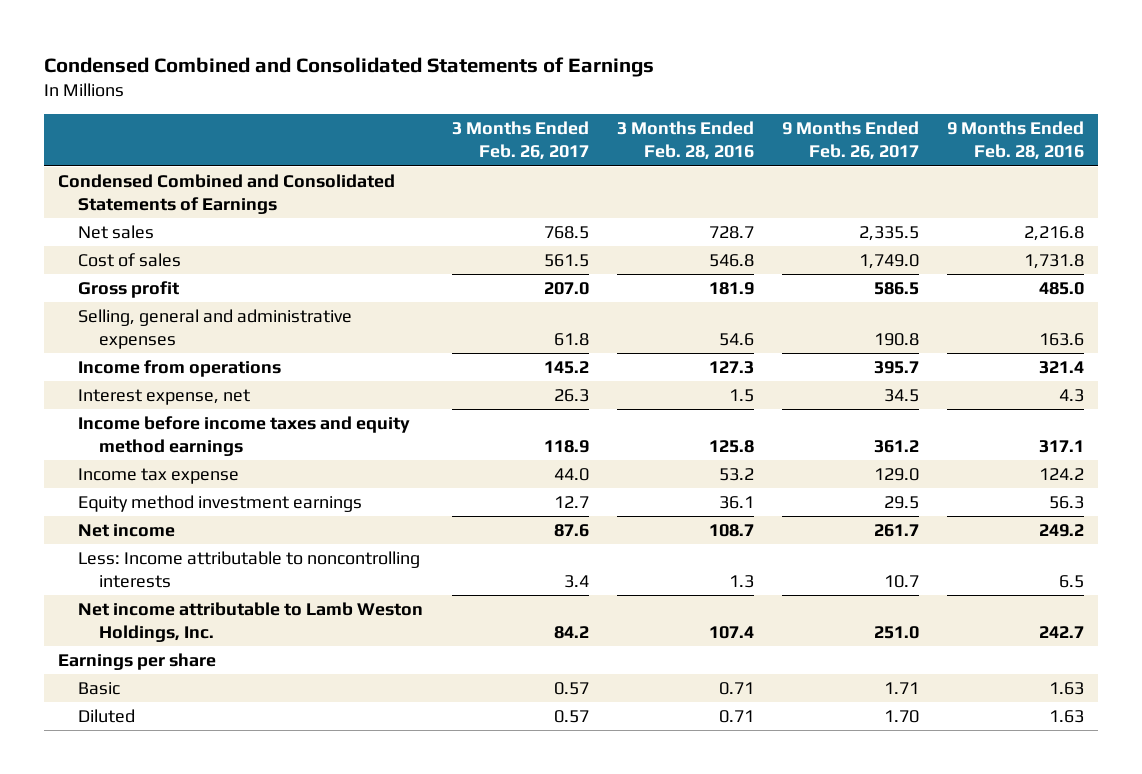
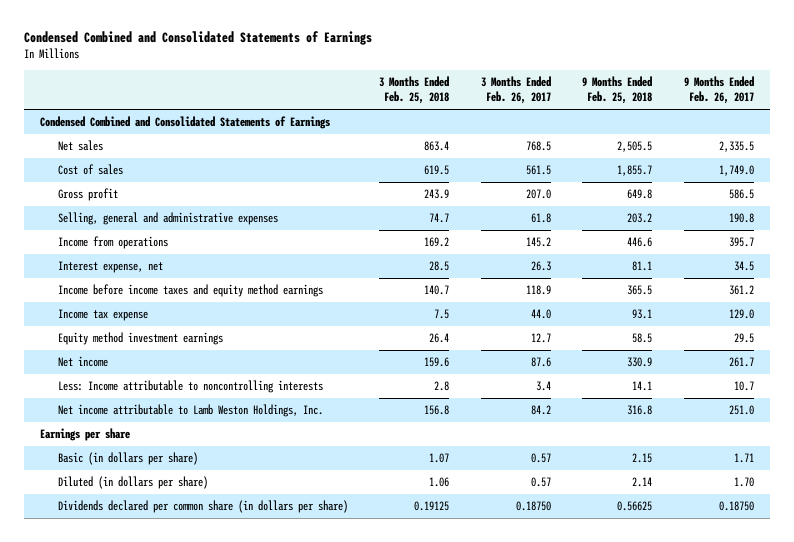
[616,121,754,161] 3 Months Ended Feb. 28, 2016 -> none
[946,121,1084,161] 9 Months Ended Feb. 28, 2016 -> none
none -> [379,76,450,105] 3 Months Ended Feb. 25, 2018
none -> [582,76,653,105] 9 Months Ended Feb. 25, 2018
[78,681,121,695] Basic -> [57,452,198,466] Basic (in dollars per share)
[78,708,136,723] Diluted -> [57,476,208,490] Diluted (in dollars per share)
none -> [57,500,348,514] Dividends declared per common share (in dollars per share)

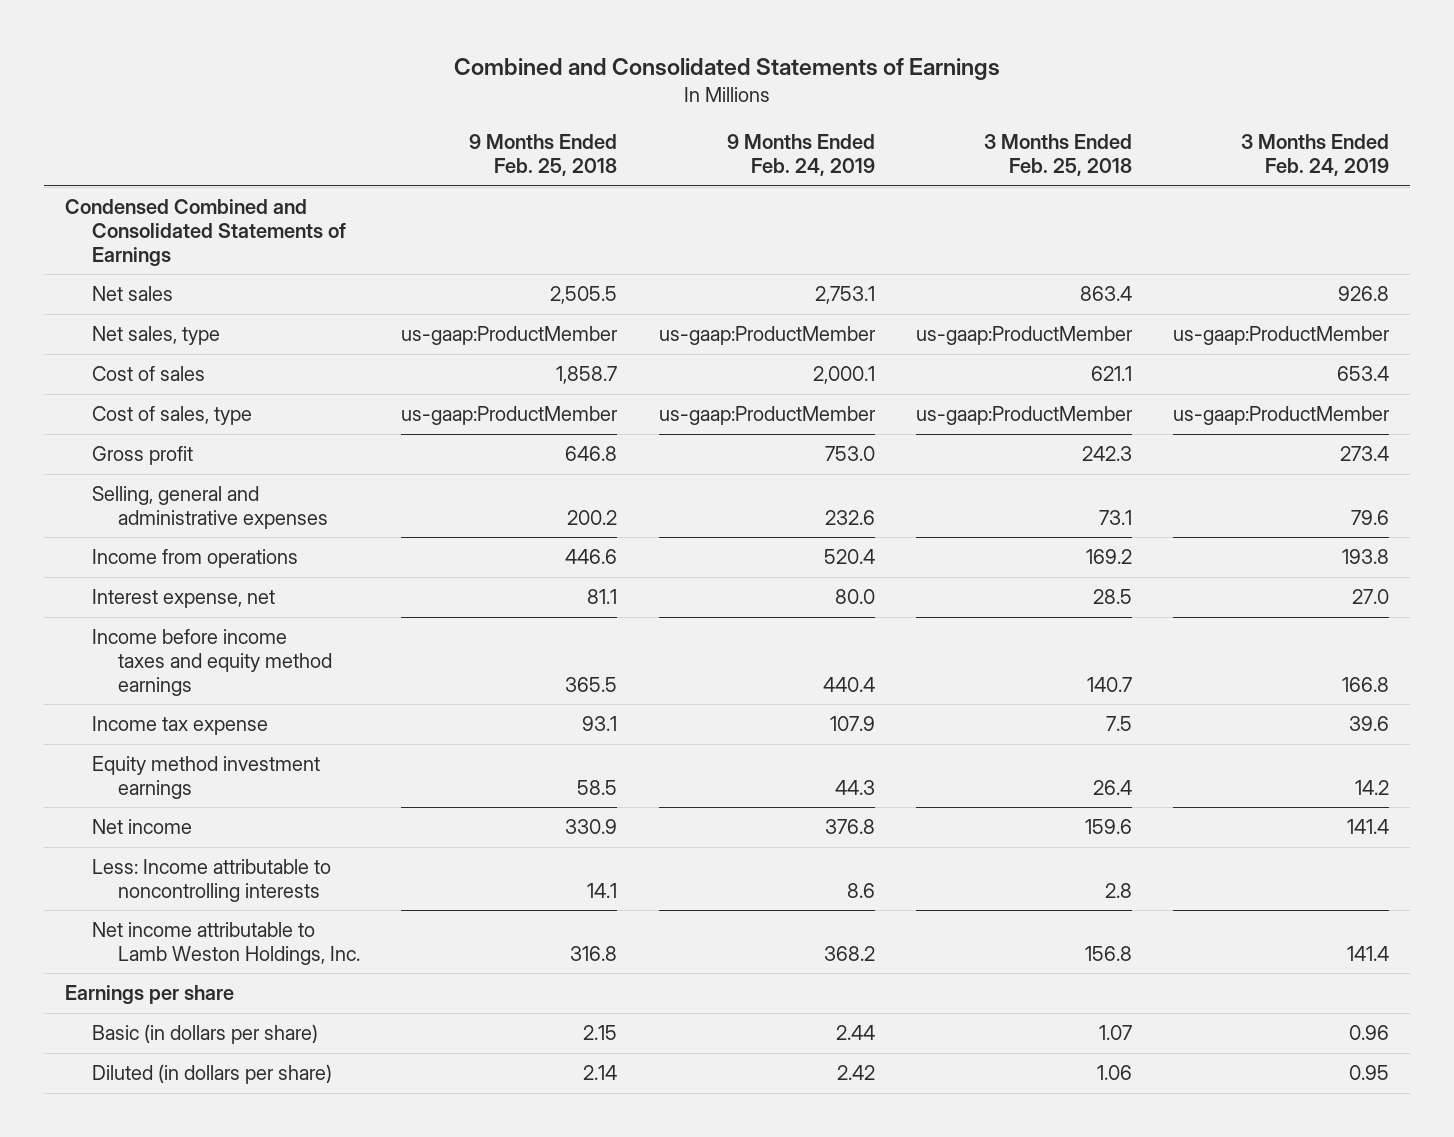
[24,31,373,46] Condensed Combined and Consolidated Statements of Earnings -> [454,58,1001,81] Combined and Consolidated Statements of Earnings
[480,76,551,105] 3 Months Ended Feb. 26, 2017 -> none
[684,76,755,105] 9 Months Ended Feb. 26, 2017 -> none
none -> [726,134,875,177] 9 Months Ended Feb. 24, 2019
none -> [1240,134,1389,177] 3 Months Ended Feb. 24, 2019
none -> [91,326,220,346] Net sales, type
[424,165,450,176] 619.5 -> [1090,366,1132,382] 621.1
[617,165,653,177] 1,855.7 -> [556,366,618,385] 1,858.7
none -> [91,406,252,426] Cost of sales, type
[424,189,450,200] 243.9 -> [1081,446,1132,462] 242.3
[627,189,653,200] 649.8 -> [565,446,618,462] 646.8
[429,213,450,224] 74.7 -> [1098,509,1132,525] 73.1
[627,213,653,224] 203.2 -> [567,509,618,525] 200.2
[57,500,348,514] Dividends declared per common share (in dollars per share) -> none

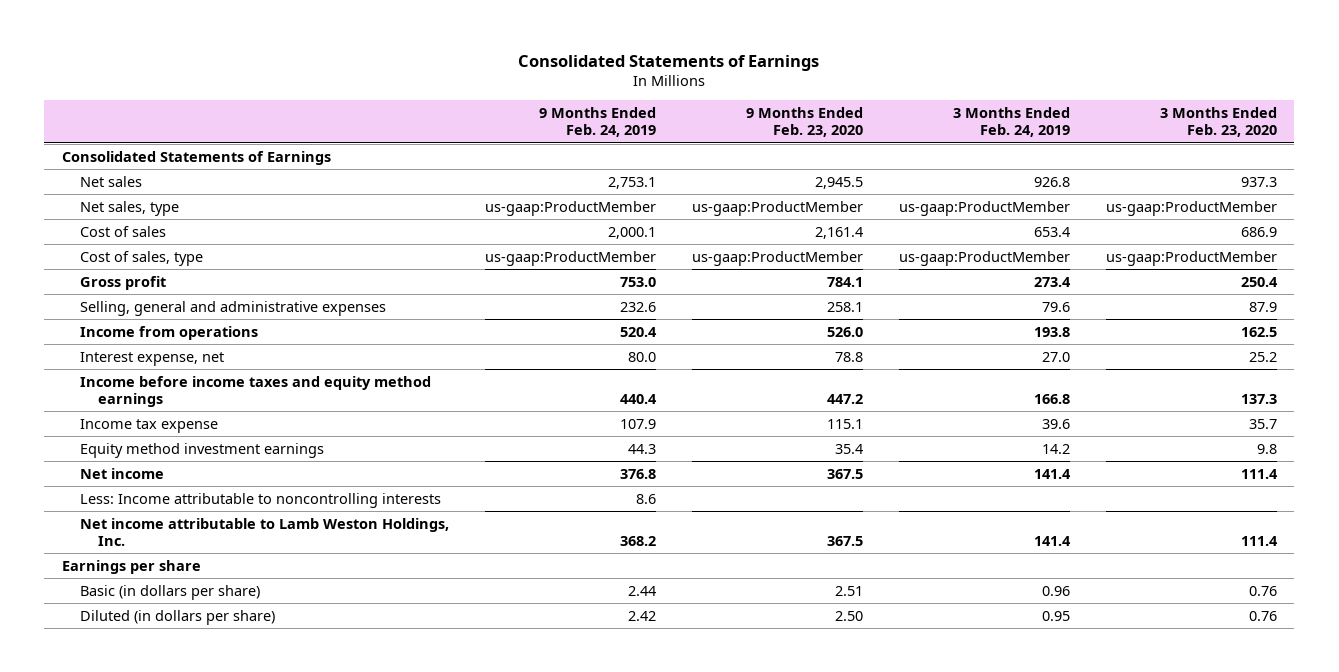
[454,58,1001,81] Combined and Consolidated Statements of Earnings -> [518,54,820,71] Consolidated Statements of Earnings
[469,134,618,177] 9 Months Ended Feb. 25, 2018 -> none
[983,134,1132,177] 3 Months Ended Feb. 25, 2018 -> none
none -> [745,107,863,138] 9 Months Ended Feb. 23, 2020
none -> [1159,107,1277,138] 3 Months Ended Feb. 23, 2020
[65,199,346,266] Condensed Combined and Consolidated Statements of Earnings -> [62,150,332,165] Consolidated Statements of Earnings

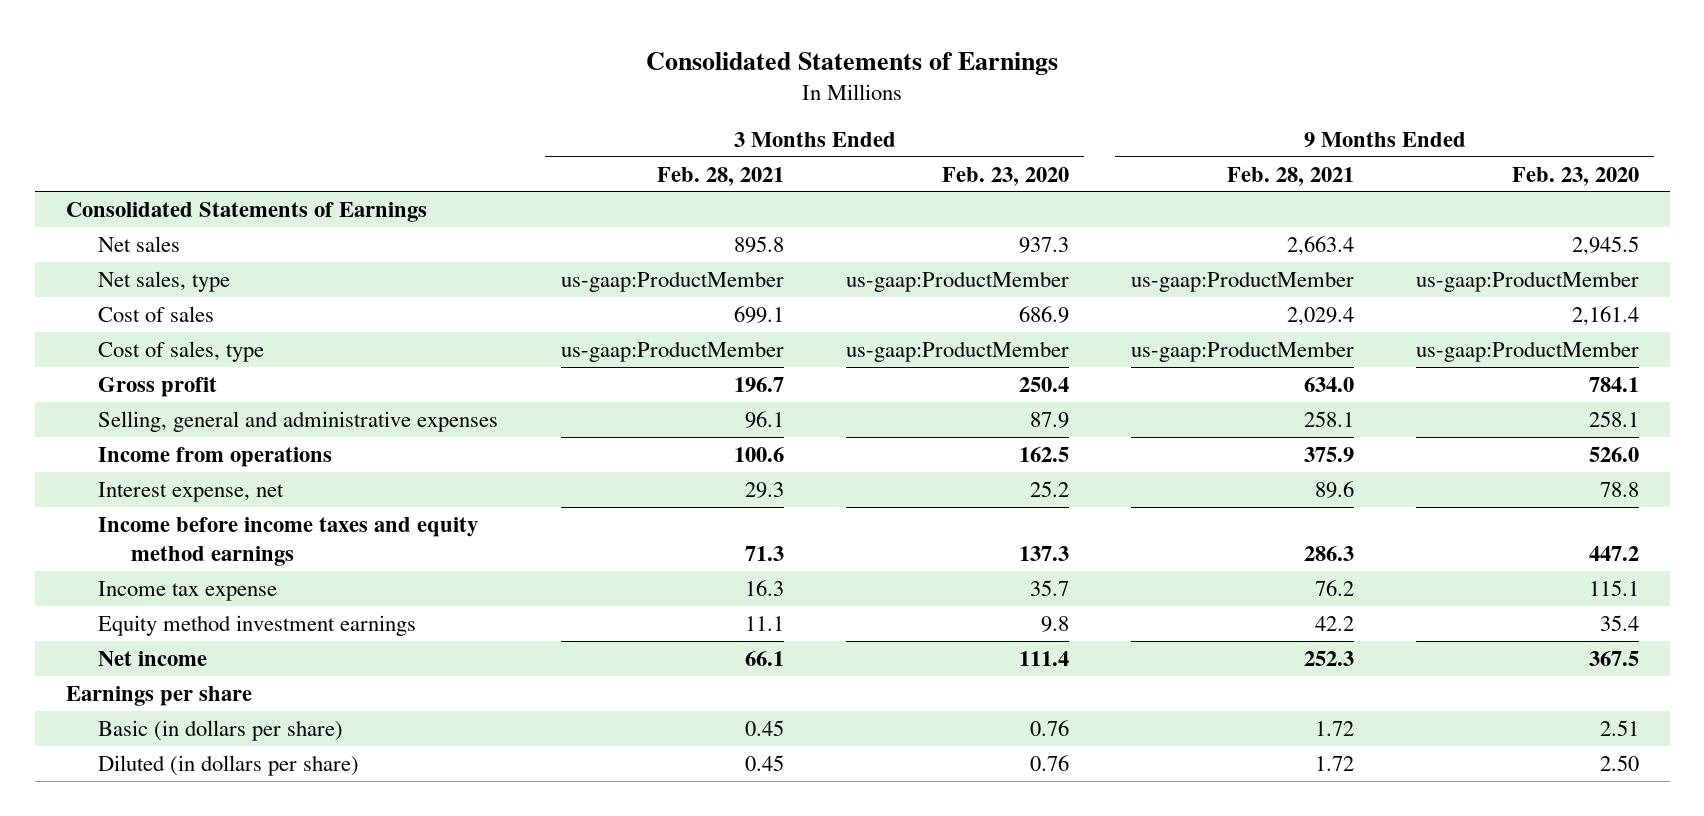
[538,107,656,138] 9 Months Ended Feb. 24, 2019 -> none
[952,107,1070,138] 3 Months Ended Feb. 24, 2019 -> none
none -> [656,166,784,186] Feb. 28, 2021
none -> [1226,166,1354,186] Feb. 28, 2021
[80,492,442,508] Less: Income attributable to noncontrolling interests -> none
[80,517,450,546] Net income attributable to Lamb Weston Holdings, Inc. -> none

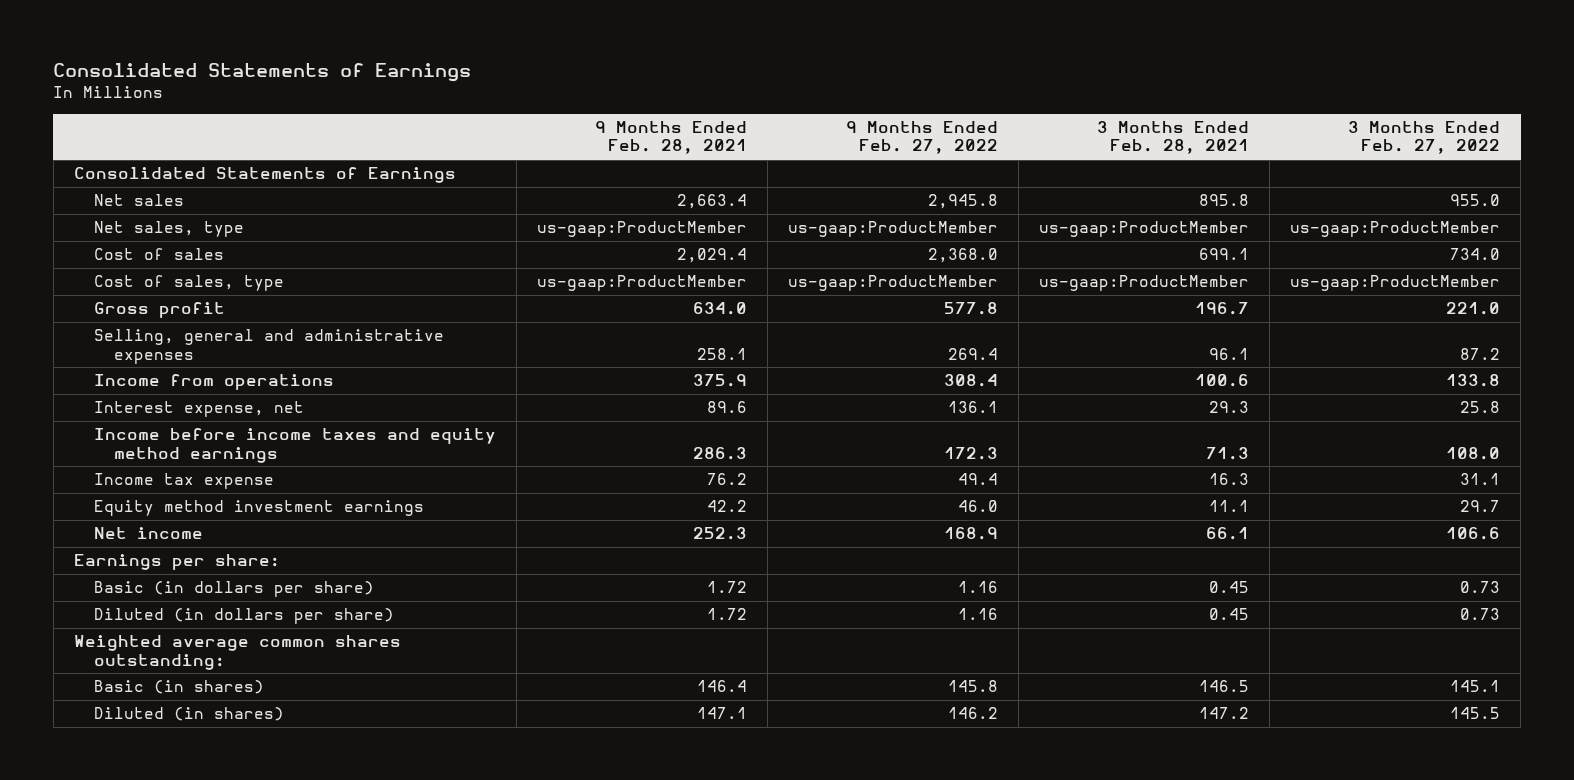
[941,166,1069,186] Feb. 23, 2020 -> none
[1511,166,1639,186] Feb. 23, 2020 -> none
none -> [846,121,999,155] 9 Months Ended Feb. 27, 2022
none -> [1348,121,1501,155] 3 Months Ended Feb. 27, 2022
[65,685,252,706] Earnings per share -> [73,554,280,571] Earnings per share:
none -> [73,635,401,670] Weighted average common shares outstanding:
none -> [93,680,264,695] Basic (in shares)
none -> [93,707,284,722] Diluted (in shares)

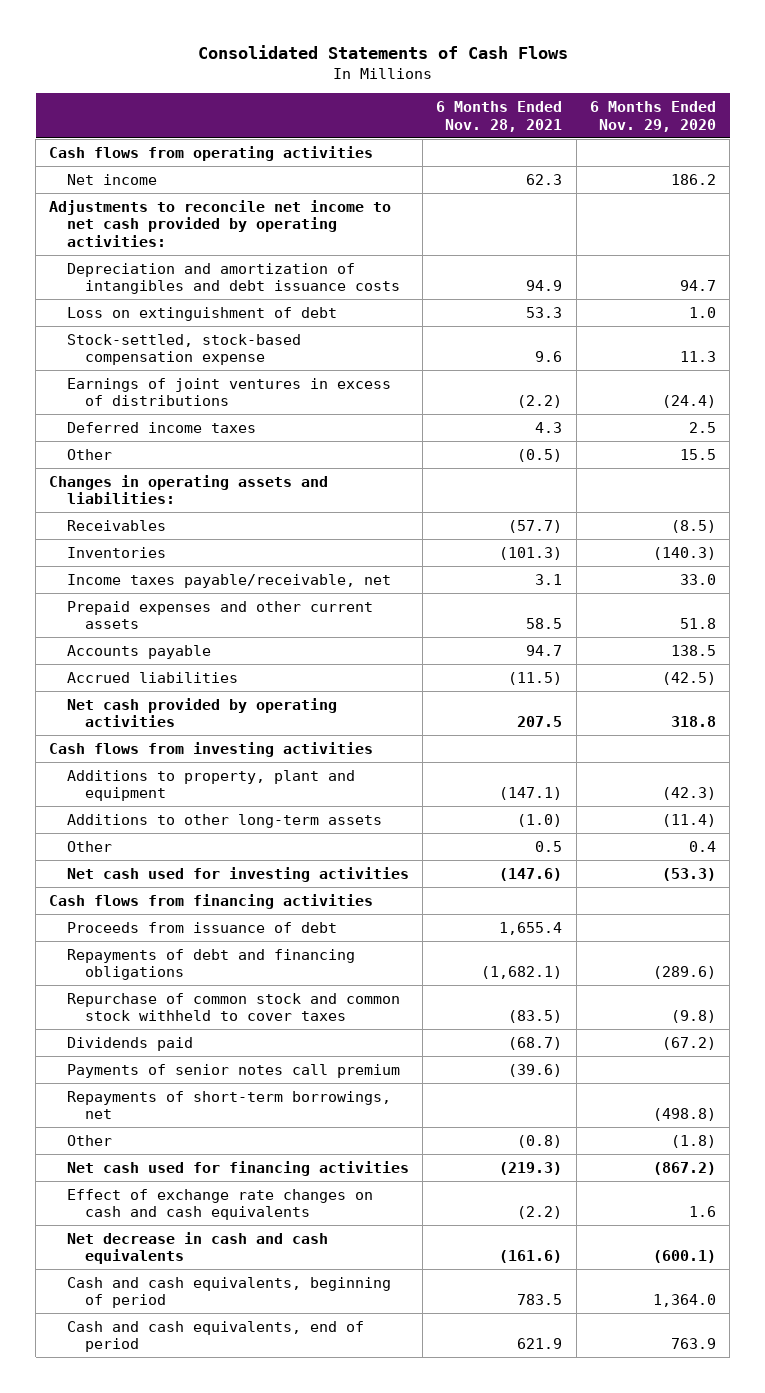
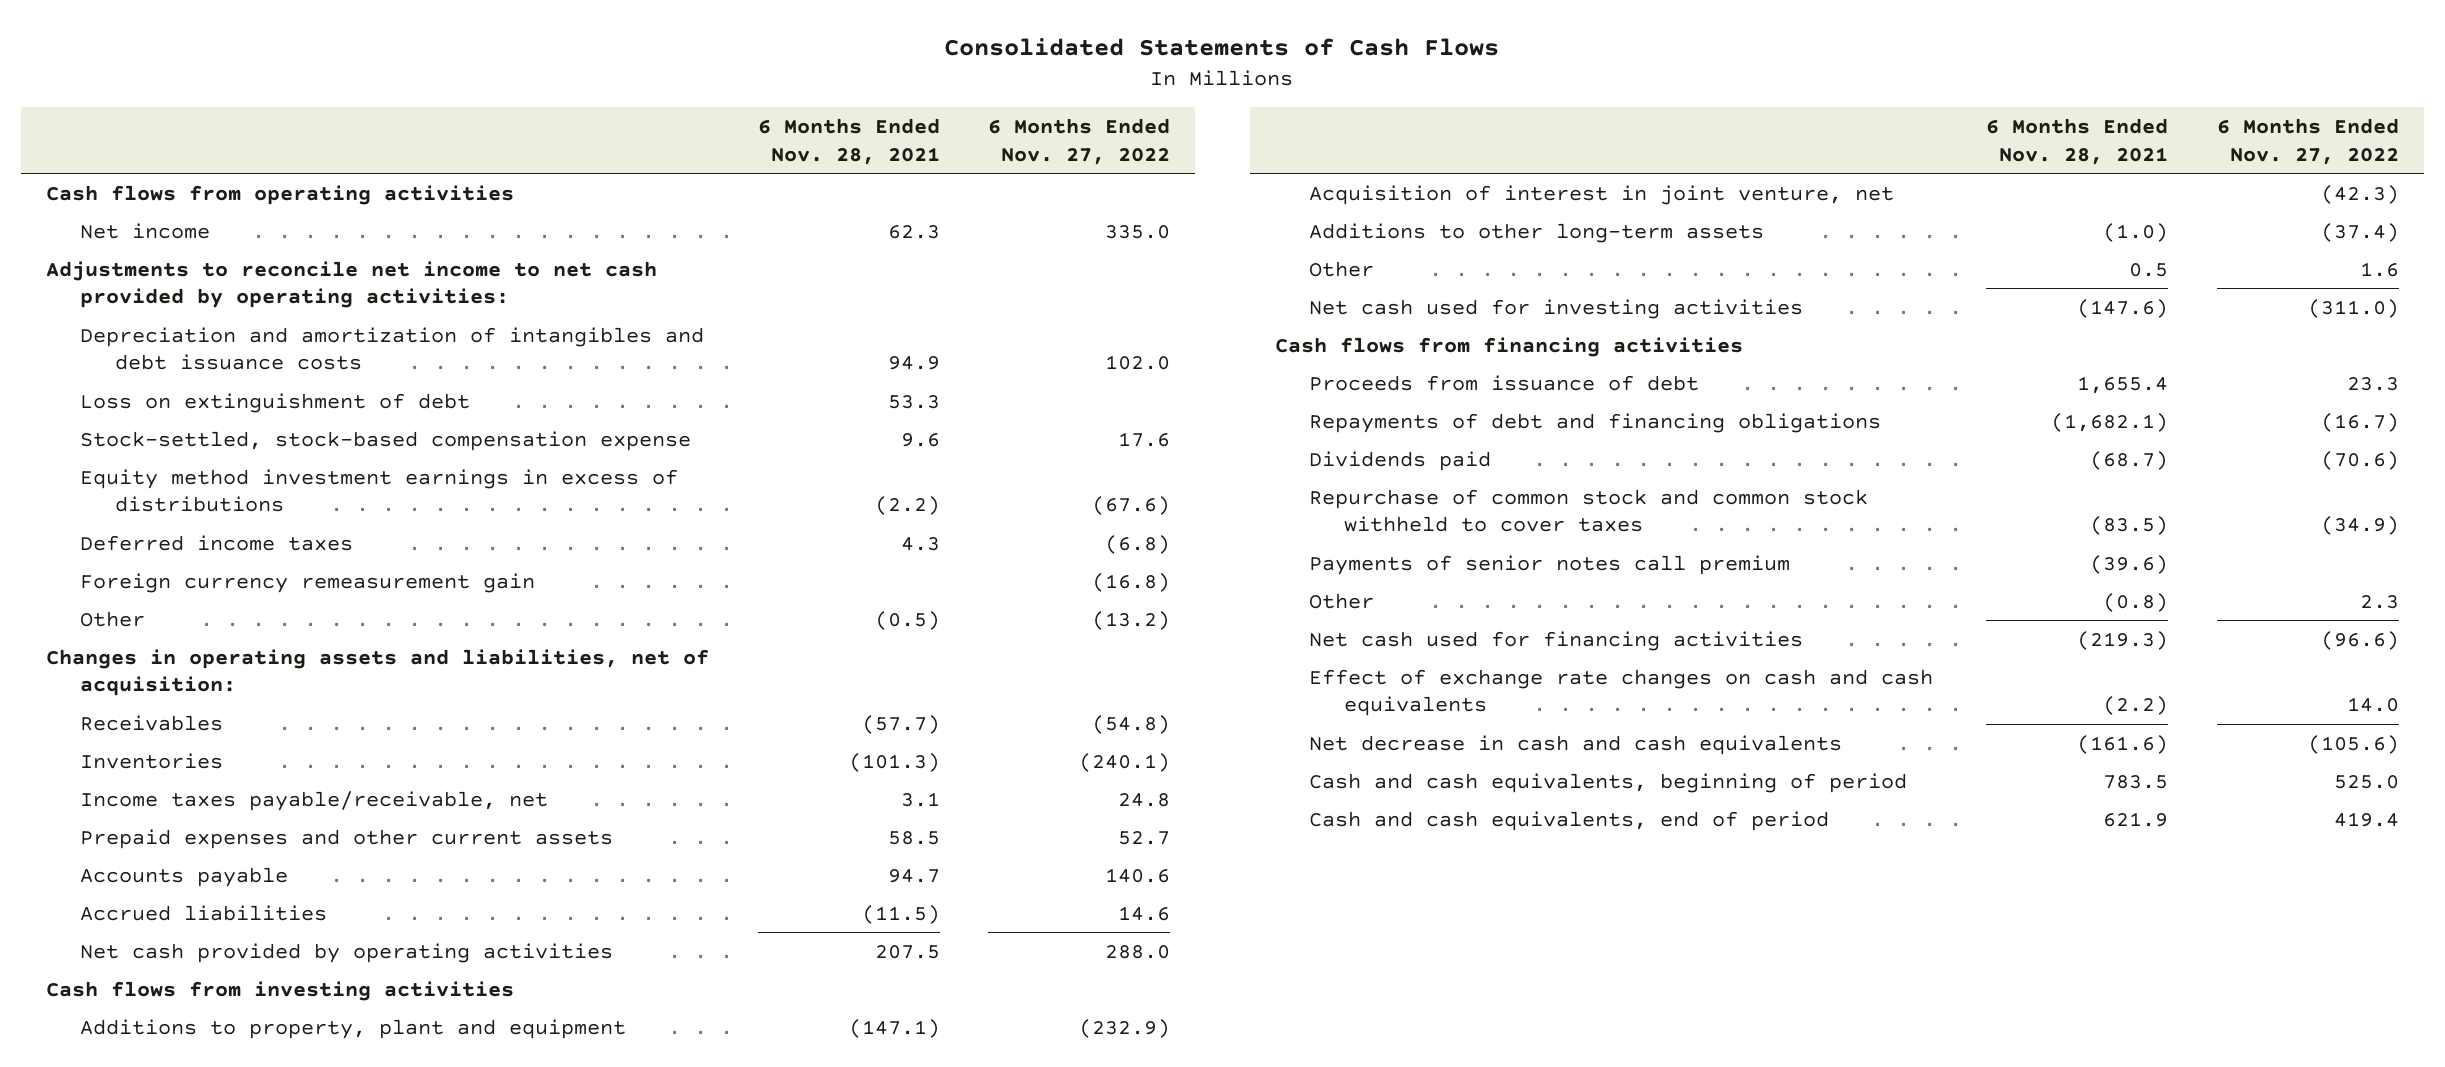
[590,101,717,132] 6 Months Ended Nov. 29, 2020 -> none
none -> [988,118,1171,165] 6 Months Ended Nov. 27, 2022
[66,377,391,407] Earnings of joint ventures in excess of distributions -> [80,468,679,513] Equity method investment earnings in excess of distributions
none -> [80,572,536,593] Foreign currency remeasurement gain
[49,474,329,505] Changes in operating assets and liabilities: -> [45,648,709,697] Changes in operating assets and liabilities, net of acquisition:
none -> [1309,184,1895,205] Acquisition of interest in joint venture, net
[66,992,400,1022] Repurchase of common stock and common stock withheld to cover taxes -> [1309,488,1869,533] Repurchase of common stock and common stock withheld to cover taxes
[66,1090,391,1120] Repayments of short-term borrowings, net -> none

